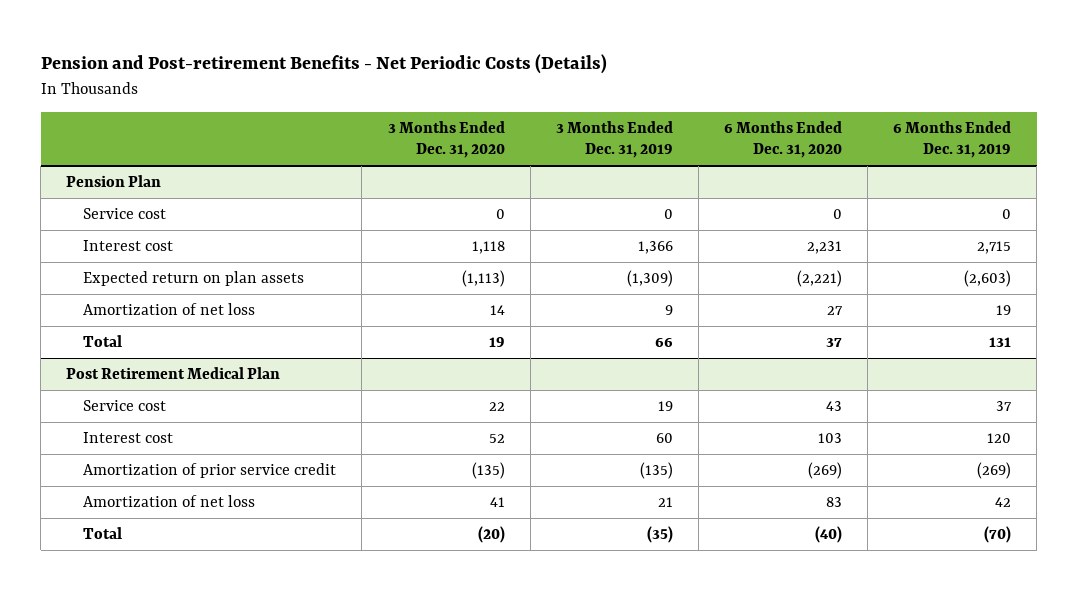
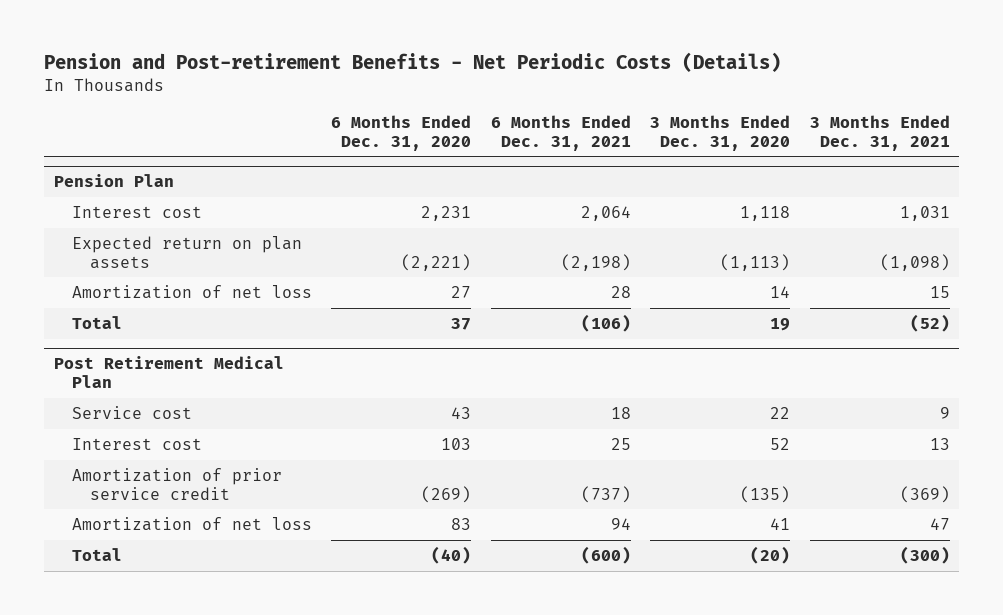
[555,120,673,159] 3 Months Ended Dec. 31, 2019 -> none
[893,120,1012,159] 6 Months Ended Dec. 31, 2019 -> none
none -> [490,114,631,151] 6 Months Ended Dec. 31, 2021
none -> [809,114,950,151] 3 Months Ended Dec. 31, 2021
[83,207,167,219] Service cost -> none

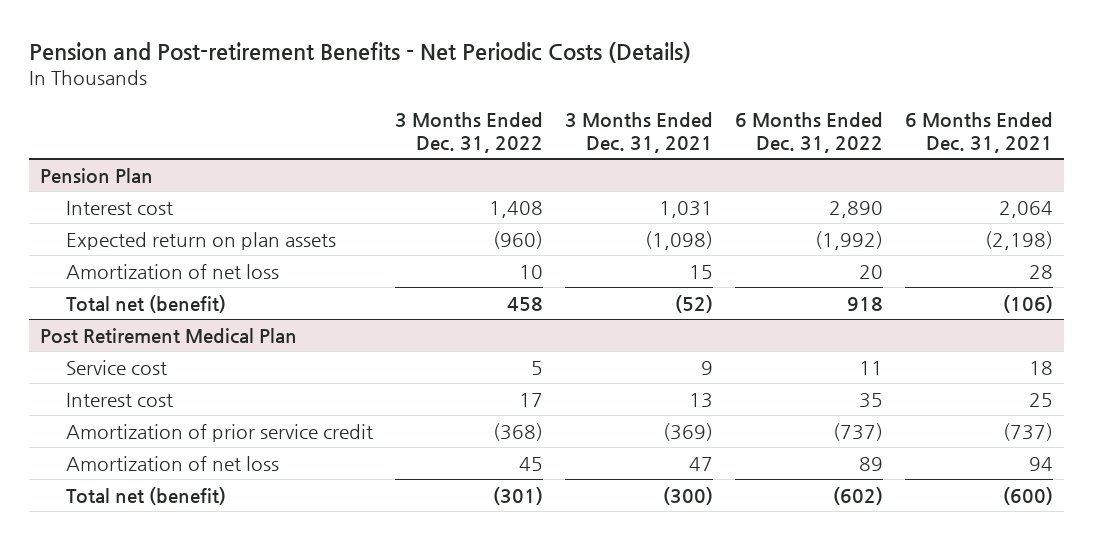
[331,114,472,151] 6 Months Ended Dec. 31, 2020 -> none
[650,114,791,151] 3 Months Ended Dec. 31, 2020 -> none
none -> [394,112,543,153] 3 Months Ended Dec. 31, 2022
none -> [734,112,883,153] 6 Months Ended Dec. 31, 2022
[71,315,122,329] Total -> [65,294,226,313] Total net (benefit)
[71,547,122,561] Total -> [65,486,226,505] Total net (benefit)

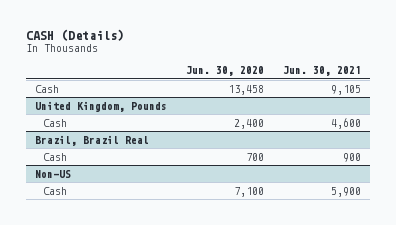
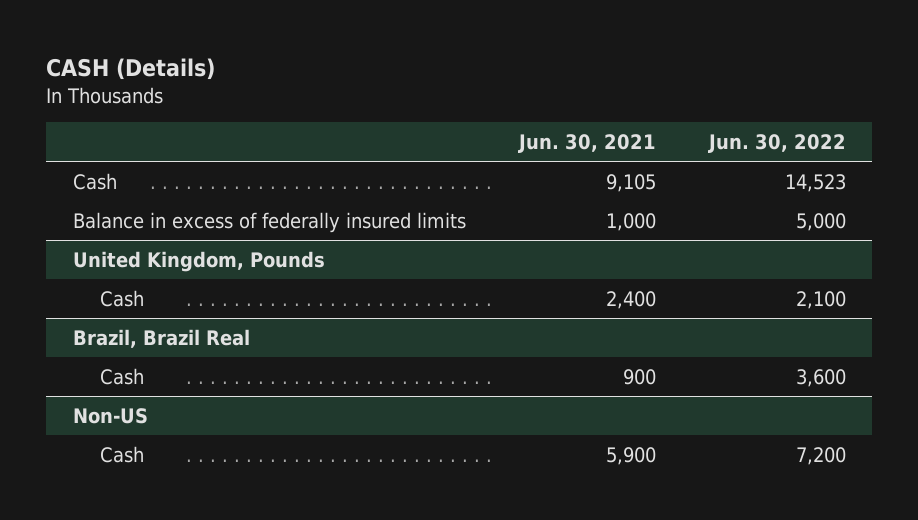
[185,66,264,77] Jun. 30, 2020 -> none
none -> [707,133,846,153] Jun. 30, 2022
none -> [72,211,466,233] Balance in excess of federally insured limits
[330,117,361,129] 4,600 -> [605,290,656,309] 2,400

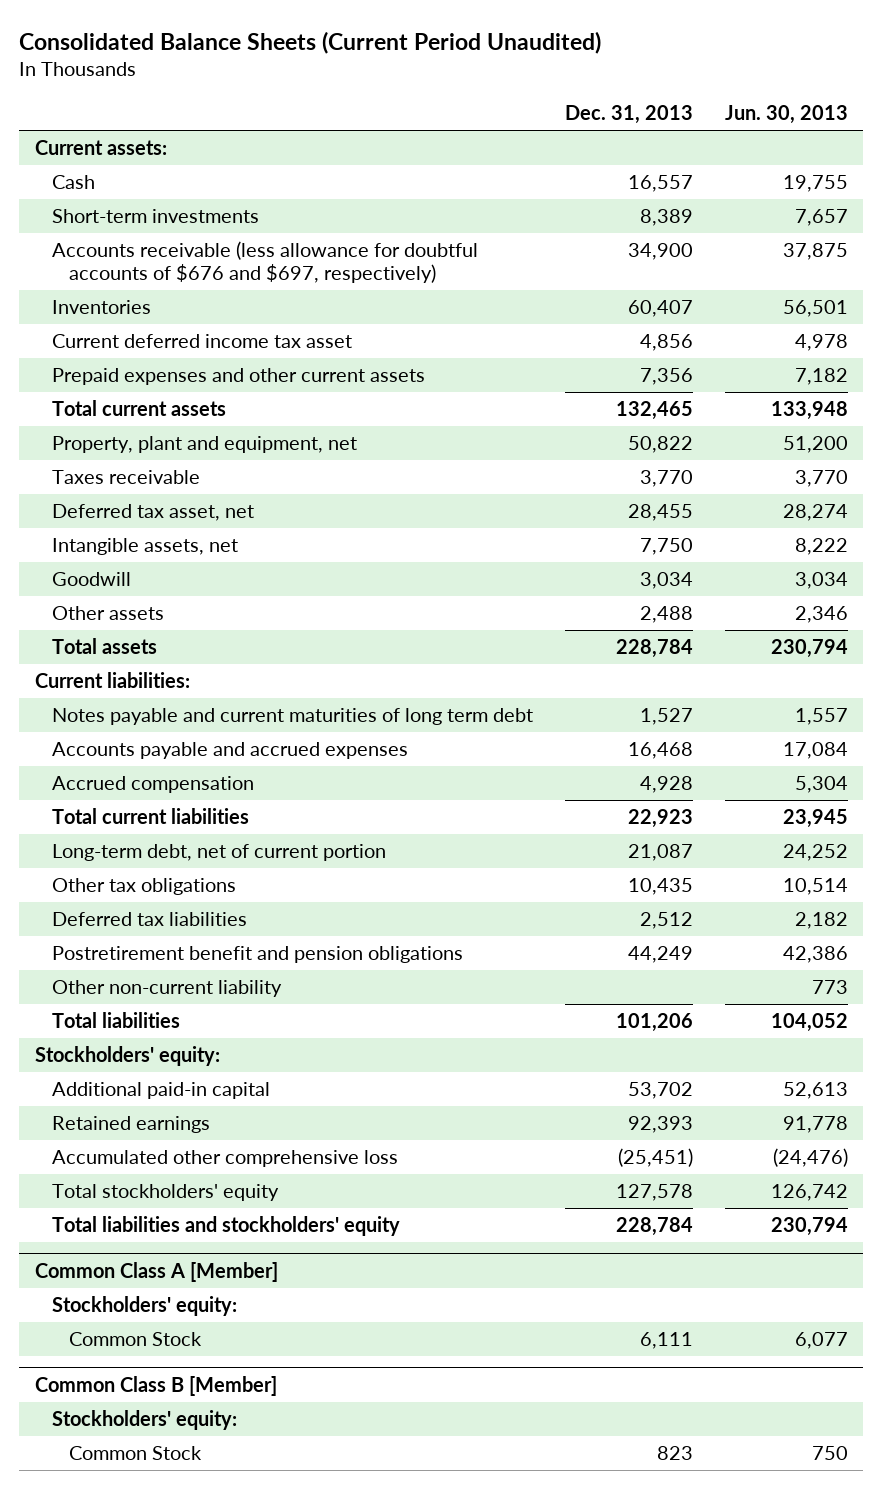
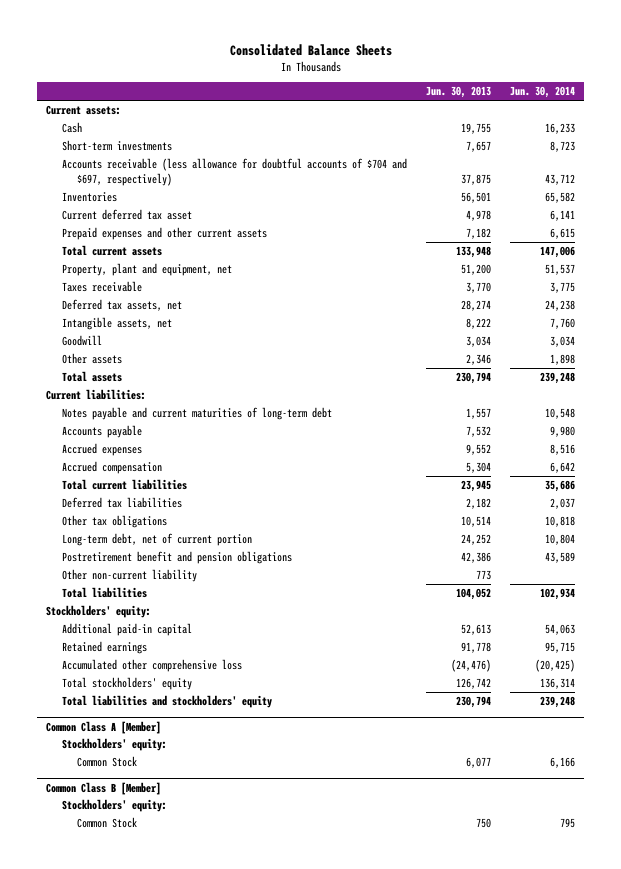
[19,30,602,54] Consolidated Balance Sheets (Current Period Unaudited) -> [229,43,392,56] Consolidated Balance Sheets
[564,104,693,124] Dec. 31, 2013 -> none
none -> [509,86,575,99] Jun. 30, 2014
[52,241,479,284] Accounts receivable (less allowance for doubtful accounts of $676 and $697, respectively) -> [61,158,407,186] Accounts receivable (less allowance for doubtful accounts of $704 and $697, respectively)
[52,334,353,349] Current deferred income tax asset -> [61,209,192,221] Current deferred tax asset
[52,504,255,522] Deferred tax asset, net -> [61,299,182,312] Deferred tax assets, net
[52,742,409,760] Accounts payable and accrued expenses -> none
[52,708,534,726] Notes payable and current maturities of long term debt -> [61,407,332,421] Notes payable and current maturities of long-term debt
none -> [61,425,142,439] Accounts payable
none -> [61,443,142,457] Accrued expenses
[52,878,237,896] Other tax obligations -> [61,515,167,529] Other tax obligations
[52,844,387,862] Long-term debt, net of current portion -> [61,533,252,547] Long-term debt, net of current portion

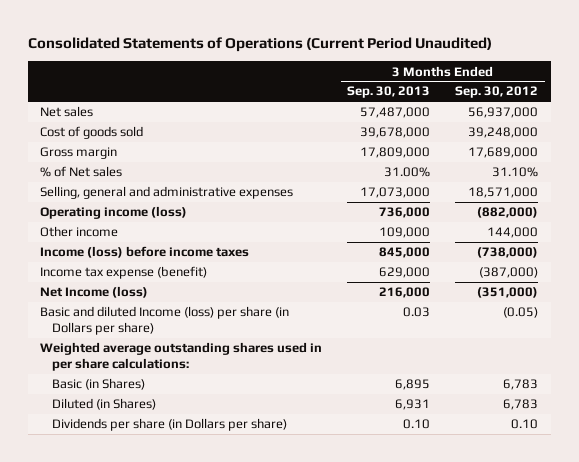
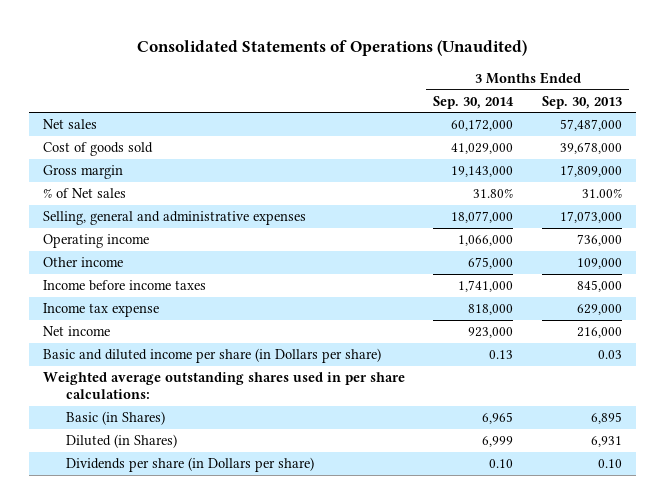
[27,37,492,53] Consolidated Statements of Operations (Current Period Unaudited) -> [137,40,528,57] Consolidated Statements of Operations (Unaudited)
[455,86,539,99] Sep. 30, 2012 -> none
none -> [433,95,515,109] Sep. 30, 2014
[40,206,188,220] Operating income (loss) -> [43,234,150,249] Operating income
[40,246,250,259] Income (loss) before income taxes -> [43,280,207,292] Income before income taxes
[40,266,208,280] Income tax expense (benefit) -> [43,303,160,318] Income tax expense
[40,286,149,299] Net Income (loss) -> [43,326,111,337] Net income
[40,306,290,336] Basic and diluted Income (loss) per share (in Dollars per share) -> [43,348,382,364] Basic and diluted income per share (in Dollars per share)

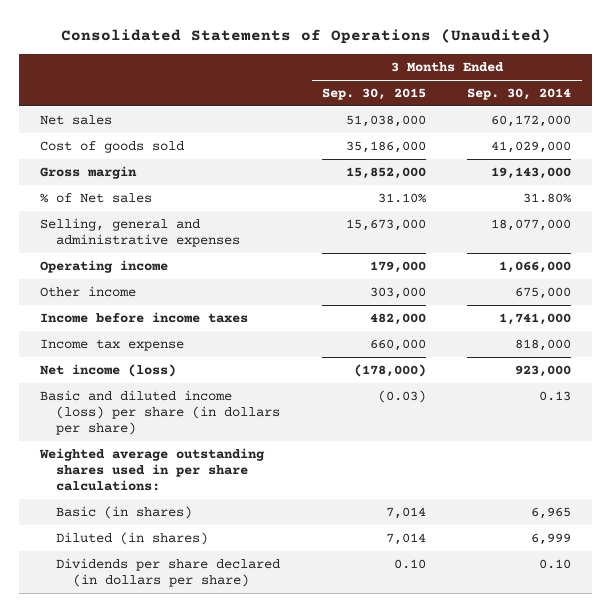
[541,95,622,109] Sep. 30, 2013 -> none
none -> [321,87,426,100] Sep. 30, 2015
[43,326,111,337] Net income -> [39,363,176,377] Net income (loss)
[43,348,382,364] Basic and diluted income per share (in Dollars per share) -> [39,389,281,436] Basic and diluted income (loss) per share (in dollars per share)
[65,411,165,426] Basic (in Shares) -> [56,505,193,519] Basic (in shares)
[65,434,177,449] Diluted (in Shares) -> [56,531,209,545] Diluted (in shares)
[65,457,314,473] Dividends per share (in Dollars per share) -> [56,557,281,587] Dividends per share declared (in dollars per share)

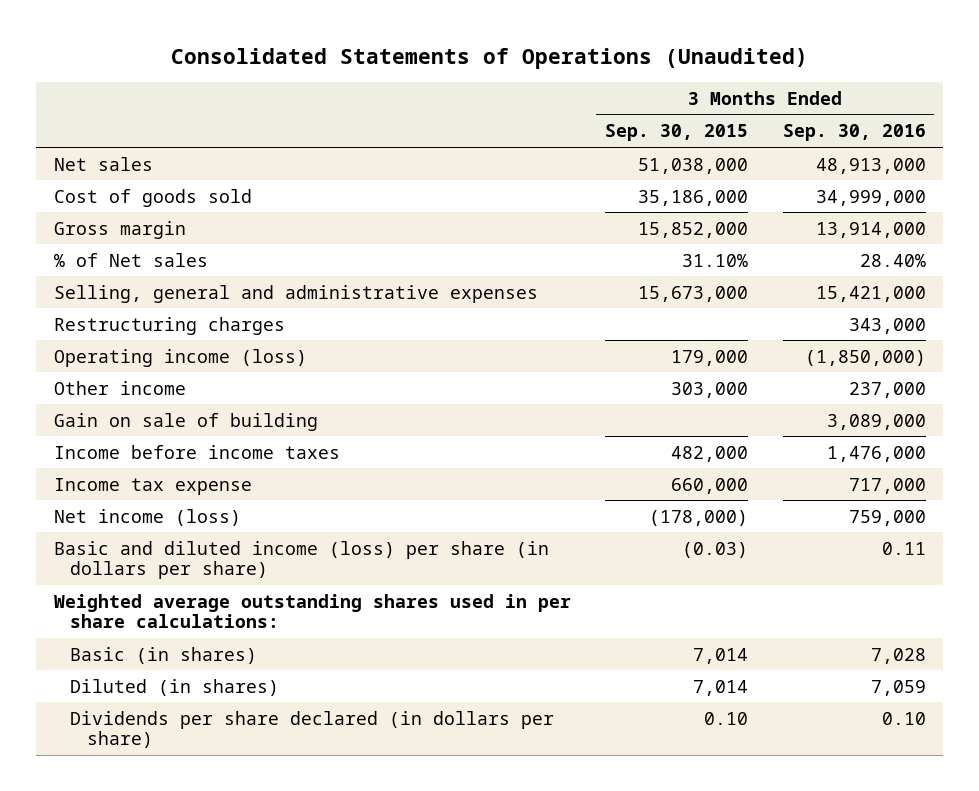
[467,87,572,100] Sep. 30, 2014 -> none
none -> [782,124,926,142] Sep. 30, 2016
none -> [53,316,285,335] Restructuring charges
[39,259,168,273] Operating income -> [53,348,307,367] Operating income (loss)
none -> [53,412,318,431] Gain on sale of building

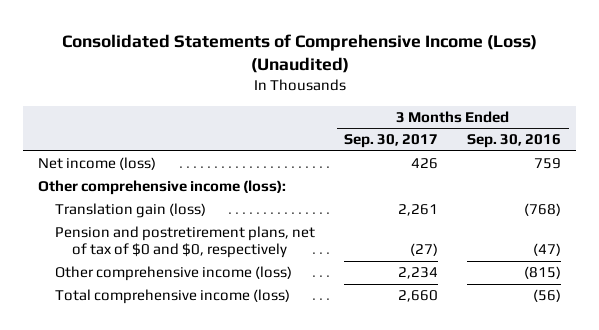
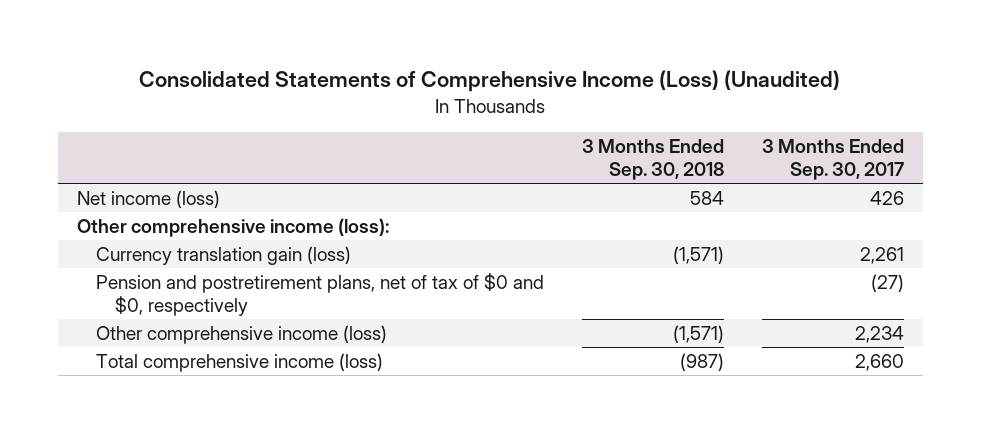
[467,134,562,149] Sep. 30, 2016 -> none
none -> [581,138,724,180] 3 Months Ended Sep. 30, 2018
[55,203,207,219] Translation gain (loss) -> [96,245,352,265] Currency translation gain (loss)

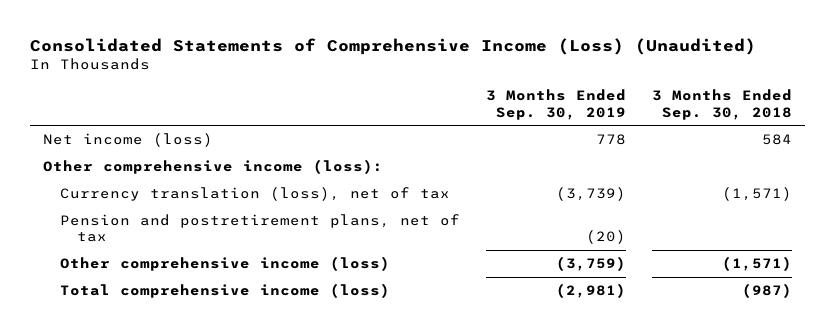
[761,138,904,180] 3 Months Ended Sep. 30, 2017 -> none
none -> [485,89,626,120] 3 Months Ended Sep. 30, 2019
[96,245,352,265] Currency translation gain (loss) -> [59,186,450,201] Currency translation (loss), net of tax
[96,272,545,317] Pension and postretirement plans, net of tax of $0 and $0, respectively -> [59,213,460,243] Pension and postretirement plans, net of tax

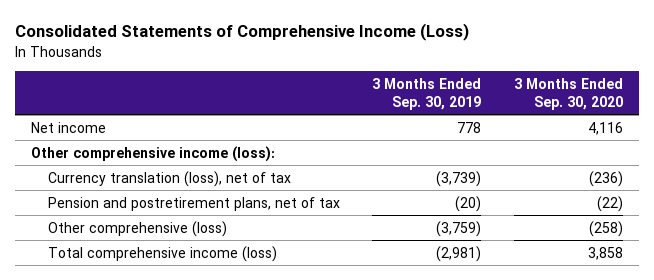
[29,37,756,55] Consolidated Statements of Comprehensive Income (Loss) (Unaudited) -> [15,23,470,42] Consolidated Statements of Comprehensive Income (Loss)
[651,89,792,120] 3 Months Ended Sep. 30, 2018 -> none
none -> [513,77,623,110] 3 Months Ended Sep. 30, 2020
[42,132,213,147] Net income (loss) -> [31,121,107,133] Net income
[59,255,390,271] Other comprehensive income (loss) -> [48,220,228,237] Other comprehensive (loss)

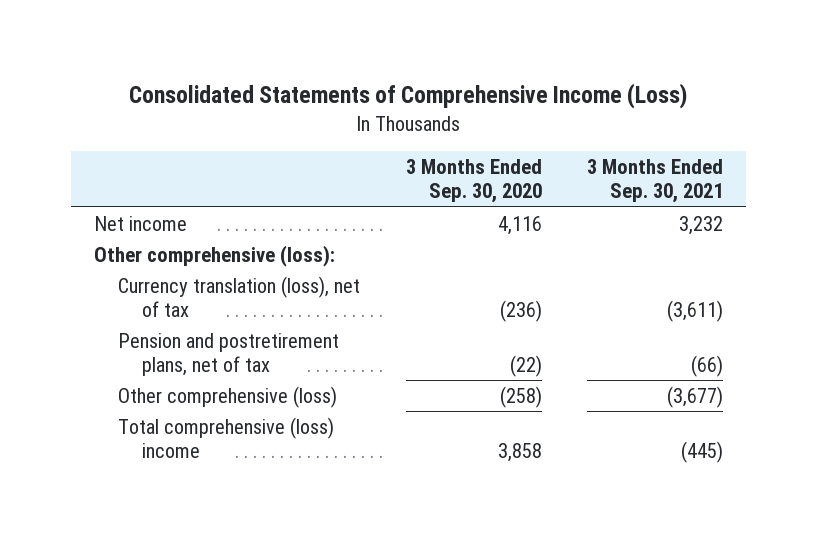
[372,77,482,110] 3 Months Ended Sep. 30, 2019 -> none
none -> [587,159,724,204] 3 Months Ended Sep. 30, 2021
[31,145,276,162] Other comprehensive income (loss): -> [93,245,335,268] Other comprehensive (loss):
[48,245,278,262] Total comprehensive income (loss) -> [117,417,334,459] Total comprehensive (loss) income

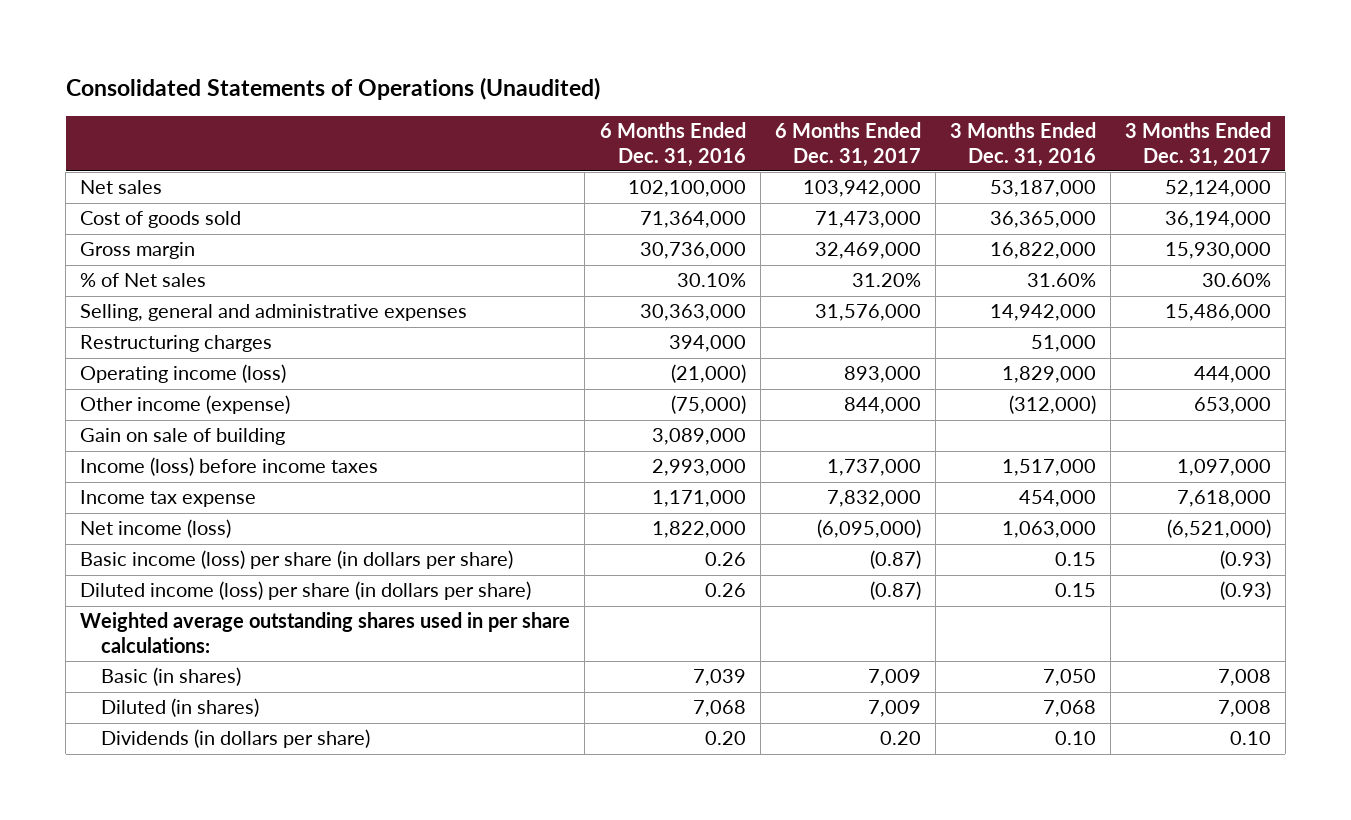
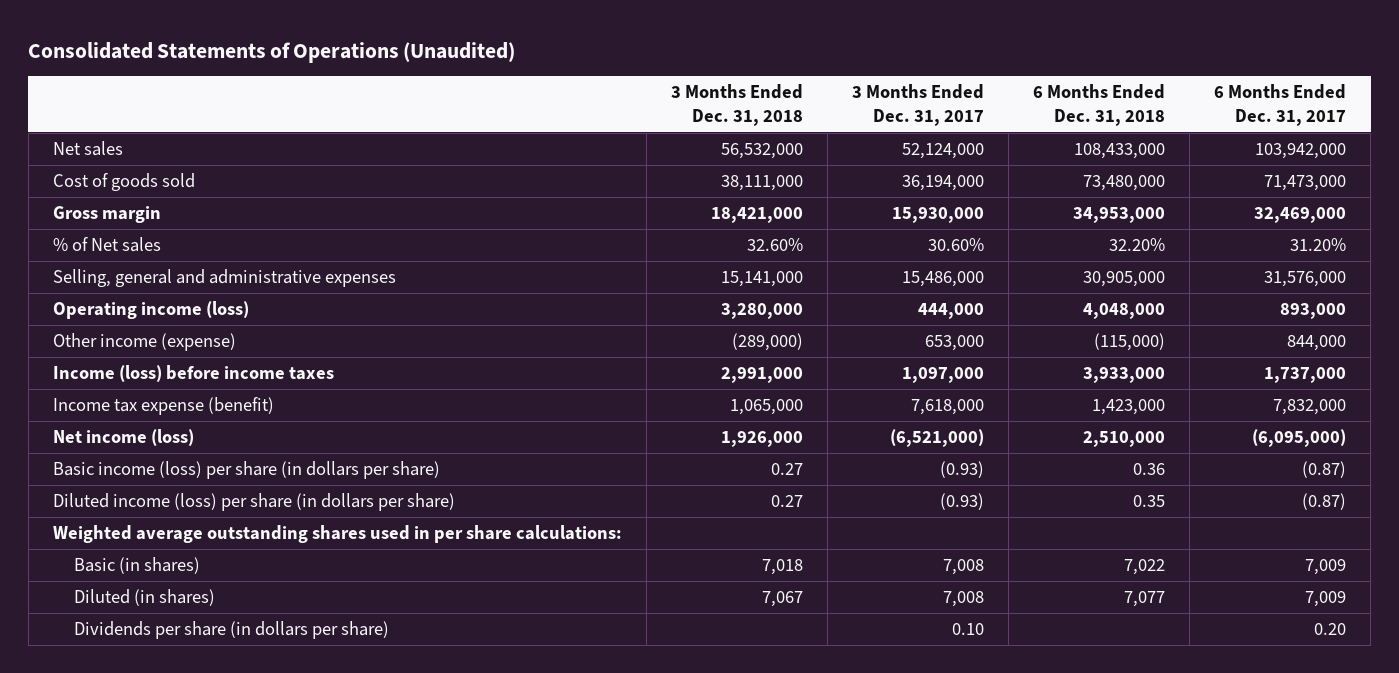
[599,122,746,167] 6 Months Ended Dec. 31, 2016 -> none
[949,122,1096,167] 3 Months Ended Dec. 31, 2016 -> none
none -> [671,84,804,127] 3 Months Ended Dec. 31, 2018
none -> [1033,84,1166,127] 6 Months Ended Dec. 31, 2018
[80,335,273,353] Restructuring charges -> none
[80,428,286,446] Gain on sale of building -> none
[80,490,257,508] Income tax expense -> [53,396,275,415] Income tax expense (benefit)
[100,729,370,749] Dividends (in dollars per share) -> [73,620,389,639] Dividends per share (in dollars per share)

